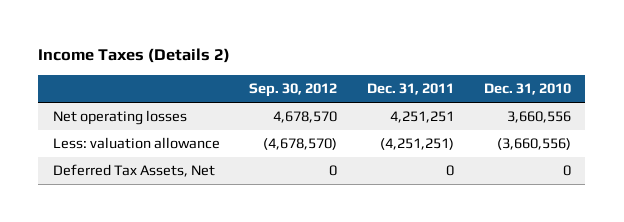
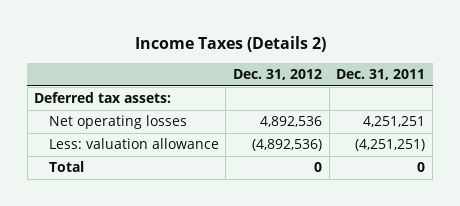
[249,82,338,97] Sep. 30, 2012 -> none
[483,82,571,95] Dec. 31, 2010 -> none
none -> [233,69,323,81] Dec. 31, 2012
none -> [34,92,172,104] Deferred tax assets:
[52,164,215,178] Deferred Tax Assets, Net -> [48,161,84,173] Total

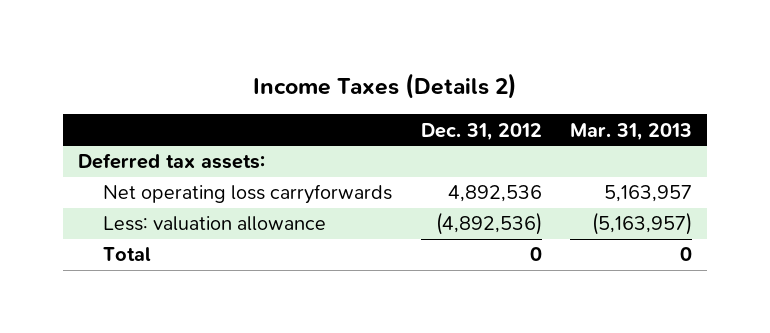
[336,69,426,81] Dec. 31, 2011 -> none
none -> [570,122,693,141] Mar. 31, 2013
[48,115,187,130] Net operating losses -> [103,184,393,205] Net operating loss carryforwards

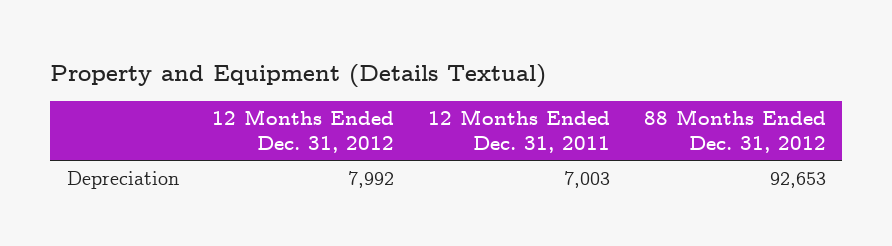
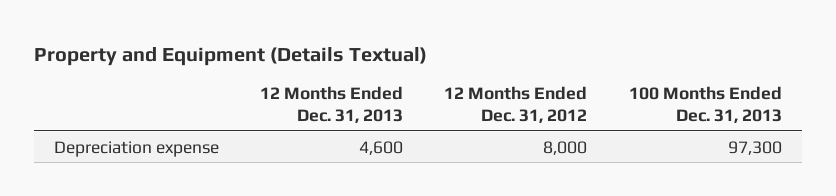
[427,109,610,153] 12 Months Ended Dec. 31, 2011 -> none
[643,109,826,153] 88 Months Ended Dec. 31, 2012 -> none
none -> [260,85,404,124] 12 Months Ended Dec. 31, 2013
none -> [628,85,782,124] 100 Months Ended Dec. 31, 2013
[66,171,179,190] Depreciation -> [54,140,220,157] Depreciation expense
[348,171,395,189] 7,992 -> [543,140,588,155] 8,000

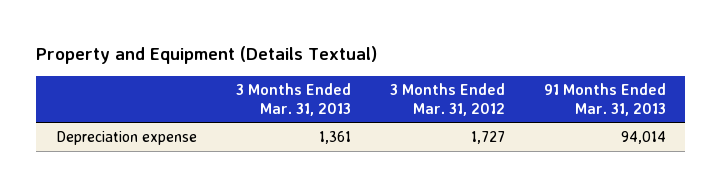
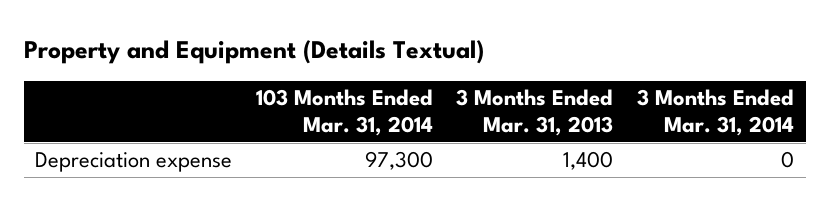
[389,83,505,116] 3 Months Ended Mar. 31, 2012 -> none
[543,83,666,116] 91 Months Ended Mar. 31, 2013 -> none
none -> [255,89,433,137] 103 Months Ended Mar. 31, 2014
none -> [636,89,794,137] 3 Months Ended Mar. 31, 2014
[318,131,351,145] 1,361 -> [563,151,614,171] 1,400

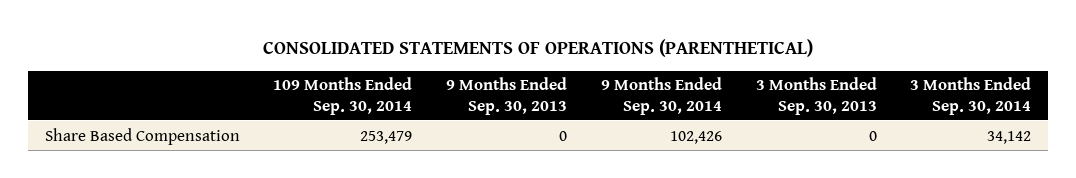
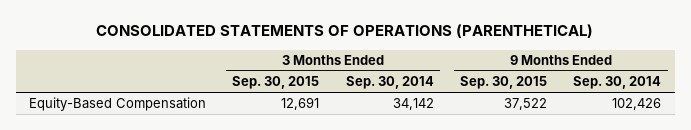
[273,77,413,115] 109 Months Ended Sep. 30, 2014 -> none
[446,77,568,115] 9 Months Ended Sep. 30, 2013 -> none
[755,77,877,115] 3 Months Ended Sep. 30, 2013 -> none
none -> [232,76,320,90] Sep. 30, 2015
none -> [460,76,548,90] Sep. 30, 2015
[44,127,240,145] Share Based Compensation -> [29,97,207,112] Equity-Based Compensation

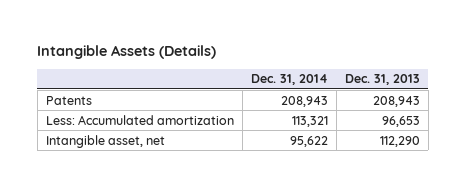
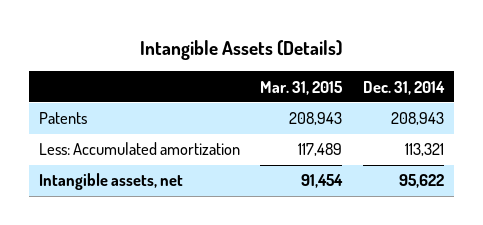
[344,74,420,86] Dec. 31, 2013 -> none
none -> [260,80,344,95] Mar. 31, 2015
[45,134,165,148] Intangible asset, net -> [38,173,183,191] Intangible assets, net

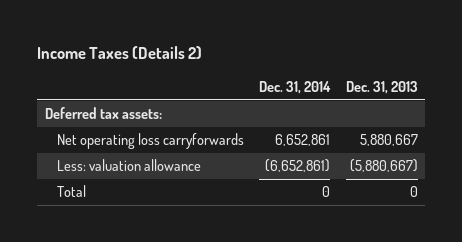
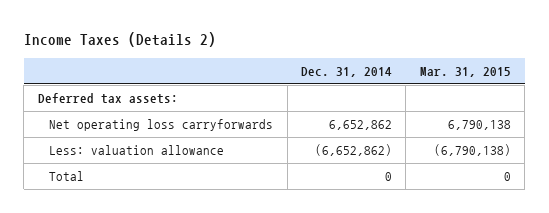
[345,80,418,94] Dec. 31, 2013 -> none
none -> [419,67,511,78] Mar. 31, 2015
[275,134,331,147] 6,652,861 -> [328,120,392,131] 6,652,862
[265,159,331,173] (6,652,861) -> [314,144,392,157] (6,652,862)

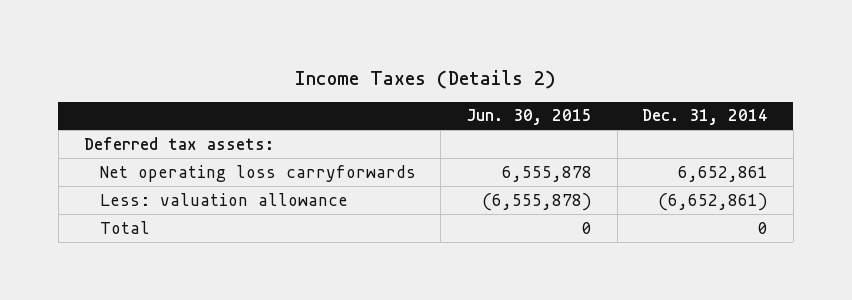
[419,67,511,78] Mar. 31, 2015 -> none
none -> [465,109,592,126] Jun. 30, 2015
[328,120,392,131] 6,652,862 -> [678,165,769,182] 6,652,861
[314,144,392,157] (6,652,862) -> [658,192,769,211] (6,652,861)

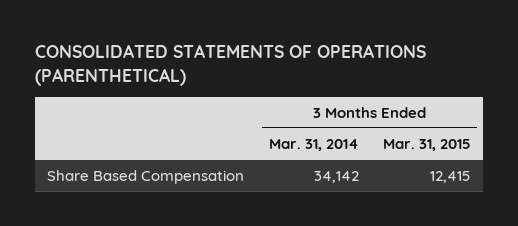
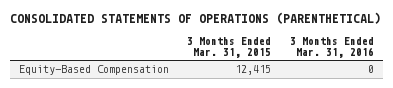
[268,138,359,151] Mar. 31, 2014 -> none
none -> [289,36,374,58] 3 Months Ended Mar. 31, 2016
[47,169,245,184] Share Based Compensation -> [18,65,169,76] Equity-Based Compensation

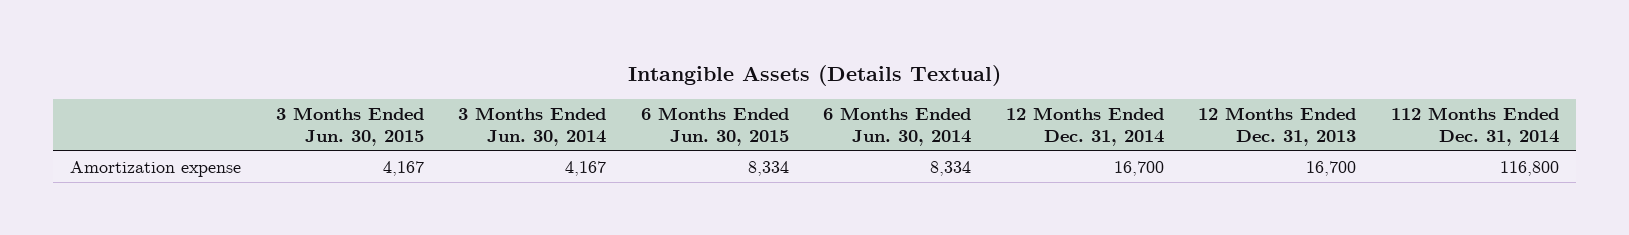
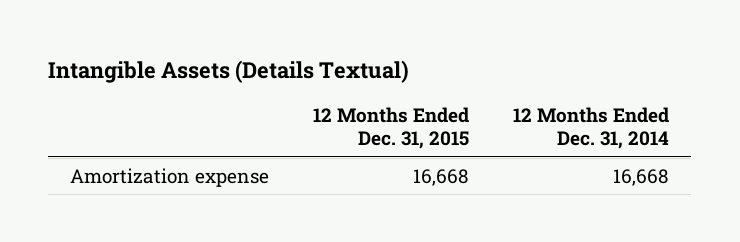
[275,106,424,146] 3 Months Ended Jun. 30, 2015 -> none
[458,106,607,146] 3 Months Ended Jun. 30, 2014 -> none
[640,106,789,146] 6 Months Ended Jun. 30, 2015 -> none
[823,106,972,146] 6 Months Ended Jun. 30, 2014 -> none
[1198,106,1357,146] 12 Months Ended Dec. 31, 2013 -> none
[1391,106,1560,146] 112 Months Ended Dec. 31, 2014 -> none
none -> [313,106,470,150] 12 Months Ended Dec. 31, 2015
[1113,161,1164,177] 16,700 -> [613,168,670,186] 16,668

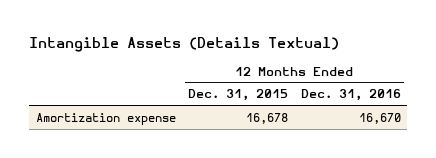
[513,106,670,150] 12 Months Ended Dec. 31, 2014 -> none
none -> [300,89,401,102] Dec. 31, 2016
[413,168,470,186] 16,668 -> [246,112,289,124] 16,678

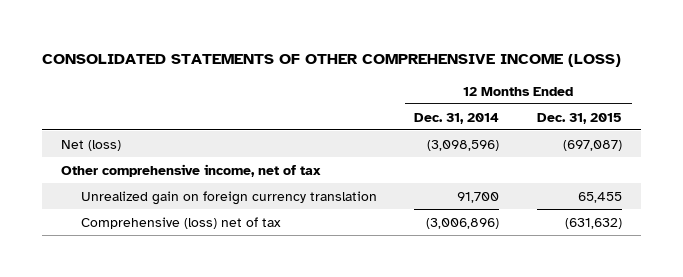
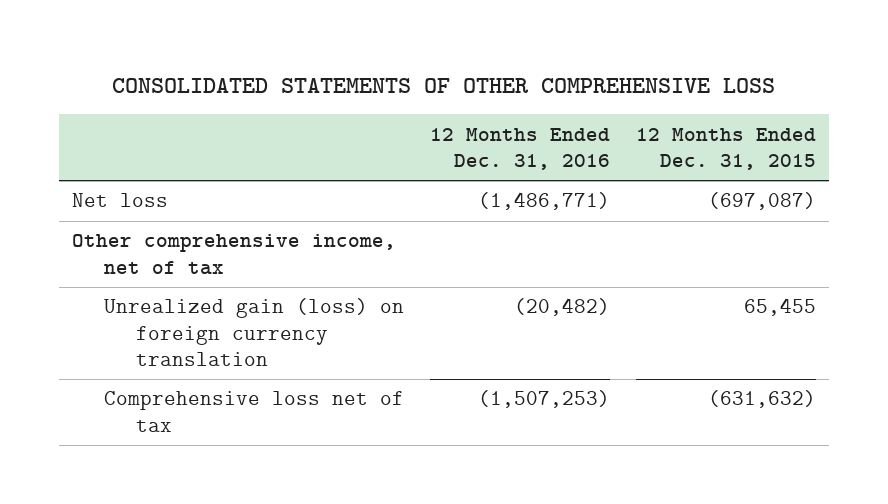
[42,53,622,67] CONSOLIDATED STATEMENTS OF OTHER COMPREHENSIVE INCOME (LOSS) -> [112,77,776,93] CONSOLIDATED STATEMENTS OF OTHER COMPREHENSIVE LOSS
[414,112,500,124] Dec. 31, 2014 -> none
none -> [430,127,611,171] 12 Months Ended Dec. 31, 2016
[60,139,121,151] Net (loss) -> [72,193,169,208] Net loss
[80,190,377,205] Unrealized gain on foreign currency translation -> [104,298,405,367] Unrealized gain (loss) on foreign currency translation
[80,216,281,229] Comprehensive (loss) net of tax -> [104,391,405,432] Comprehensive loss net of tax

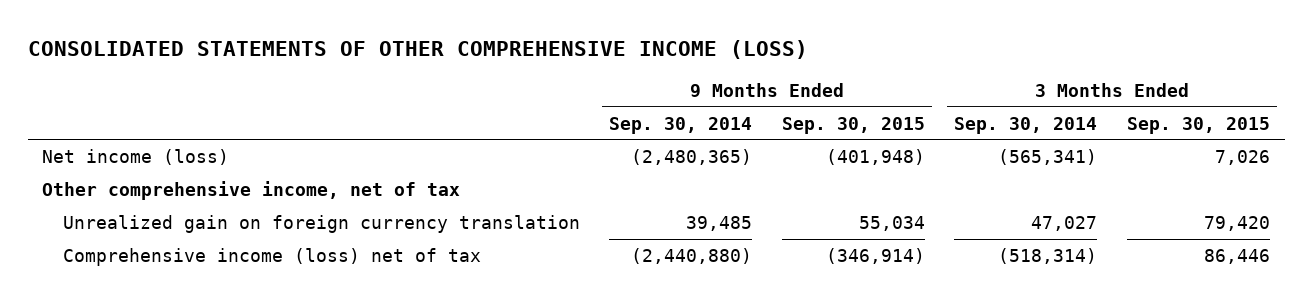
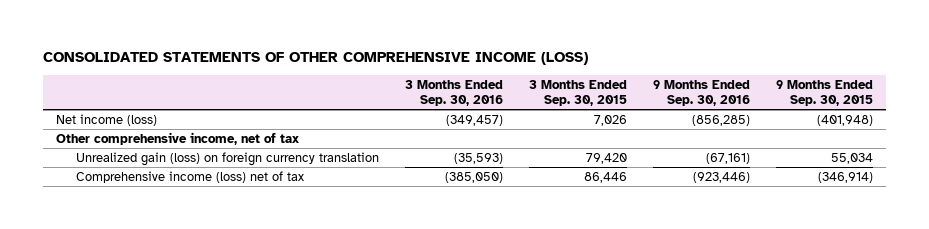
[609,116,753,134] Sep. 30, 2014 -> none
[954,116,1098,134] Sep. 30, 2014 -> none
none -> [404,79,503,106] 3 Months Ended Sep. 30, 2016
none -> [652,79,750,106] 9 Months Ended Sep. 30, 2016
[62,215,580,234] Unrealized gain on foreign currency translation -> [75,152,379,167] Unrealized gain (loss) on foreign currency translation

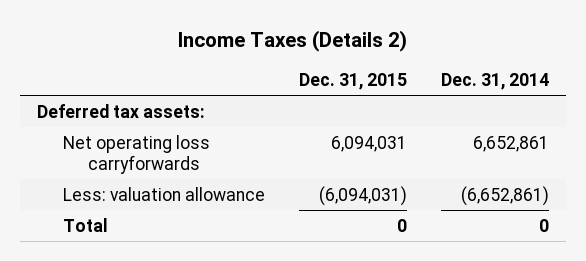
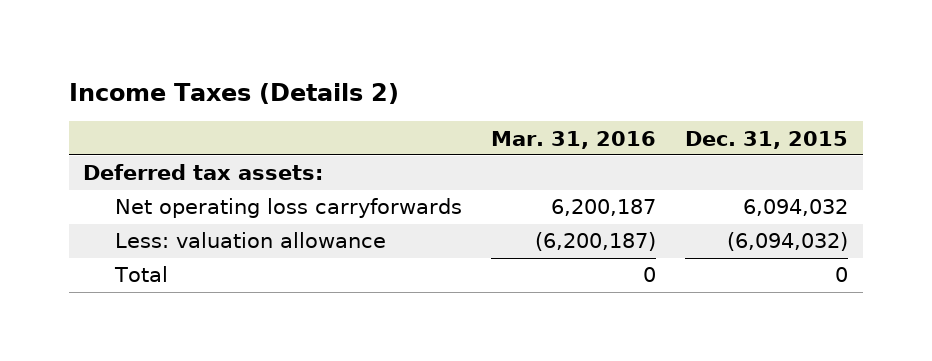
[440,73,549,91] Dec. 31, 2014 -> none
none -> [491,130,657,149] Mar. 31, 2016
[330,135,407,152] 6,094,031 -> [743,199,849,217] 6,094,032
[318,185,407,206] (6,094,031) -> [727,232,849,252] (6,094,032)

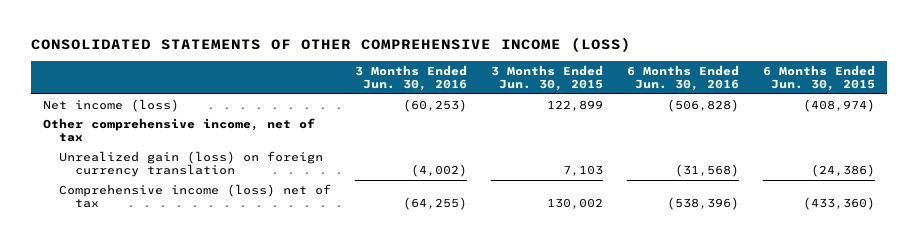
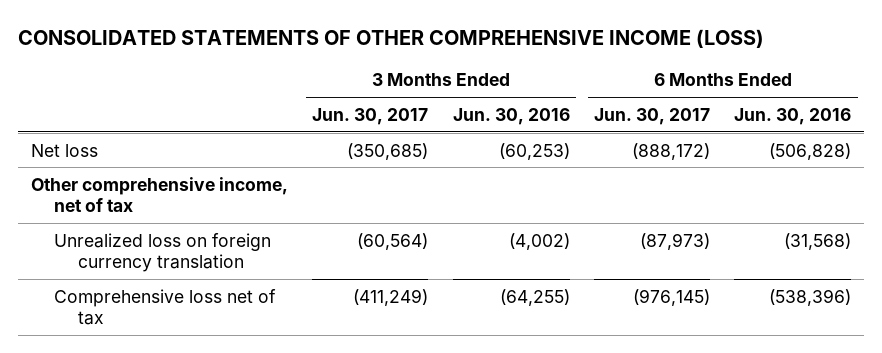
[491,64,604,92] 3 Months Ended Jun. 30, 2015 -> none
[763,64,876,92] 6 Months Ended Jun. 30, 2015 -> none
none -> [312,107,429,125] Jun. 30, 2017
none -> [593,107,710,125] Jun. 30, 2017
[43,98,180,112] Net income (loss) -> [30,143,98,157] Net loss
[59,150,324,178] Unrealized gain (loss) on foreign currency translation -> [54,232,272,272] Unrealized loss on foreign currency translation
[59,183,332,209] Comprehensive income (loss) net of tax -> [54,288,277,325] Comprehensive loss net of tax

